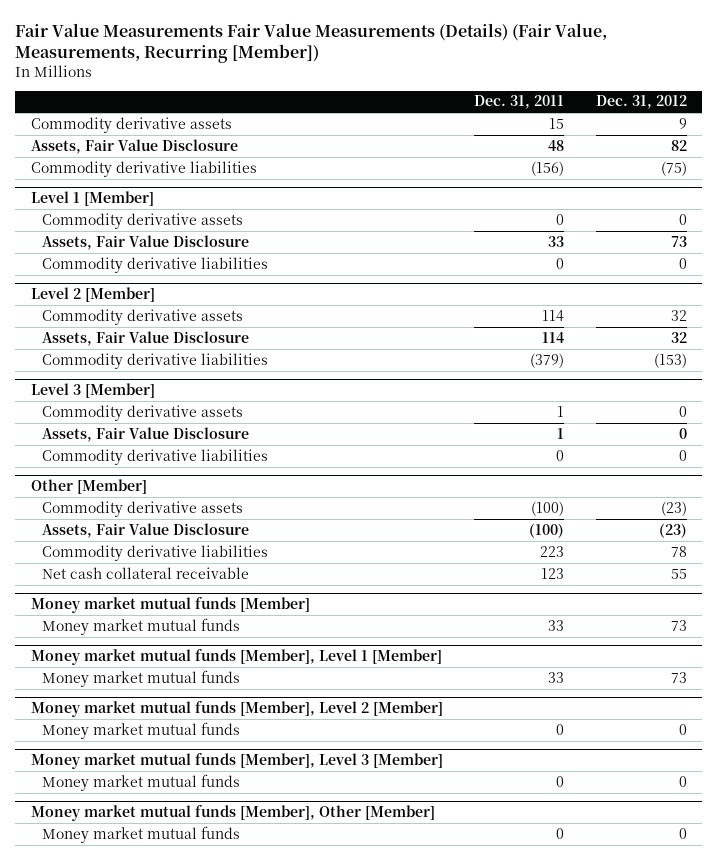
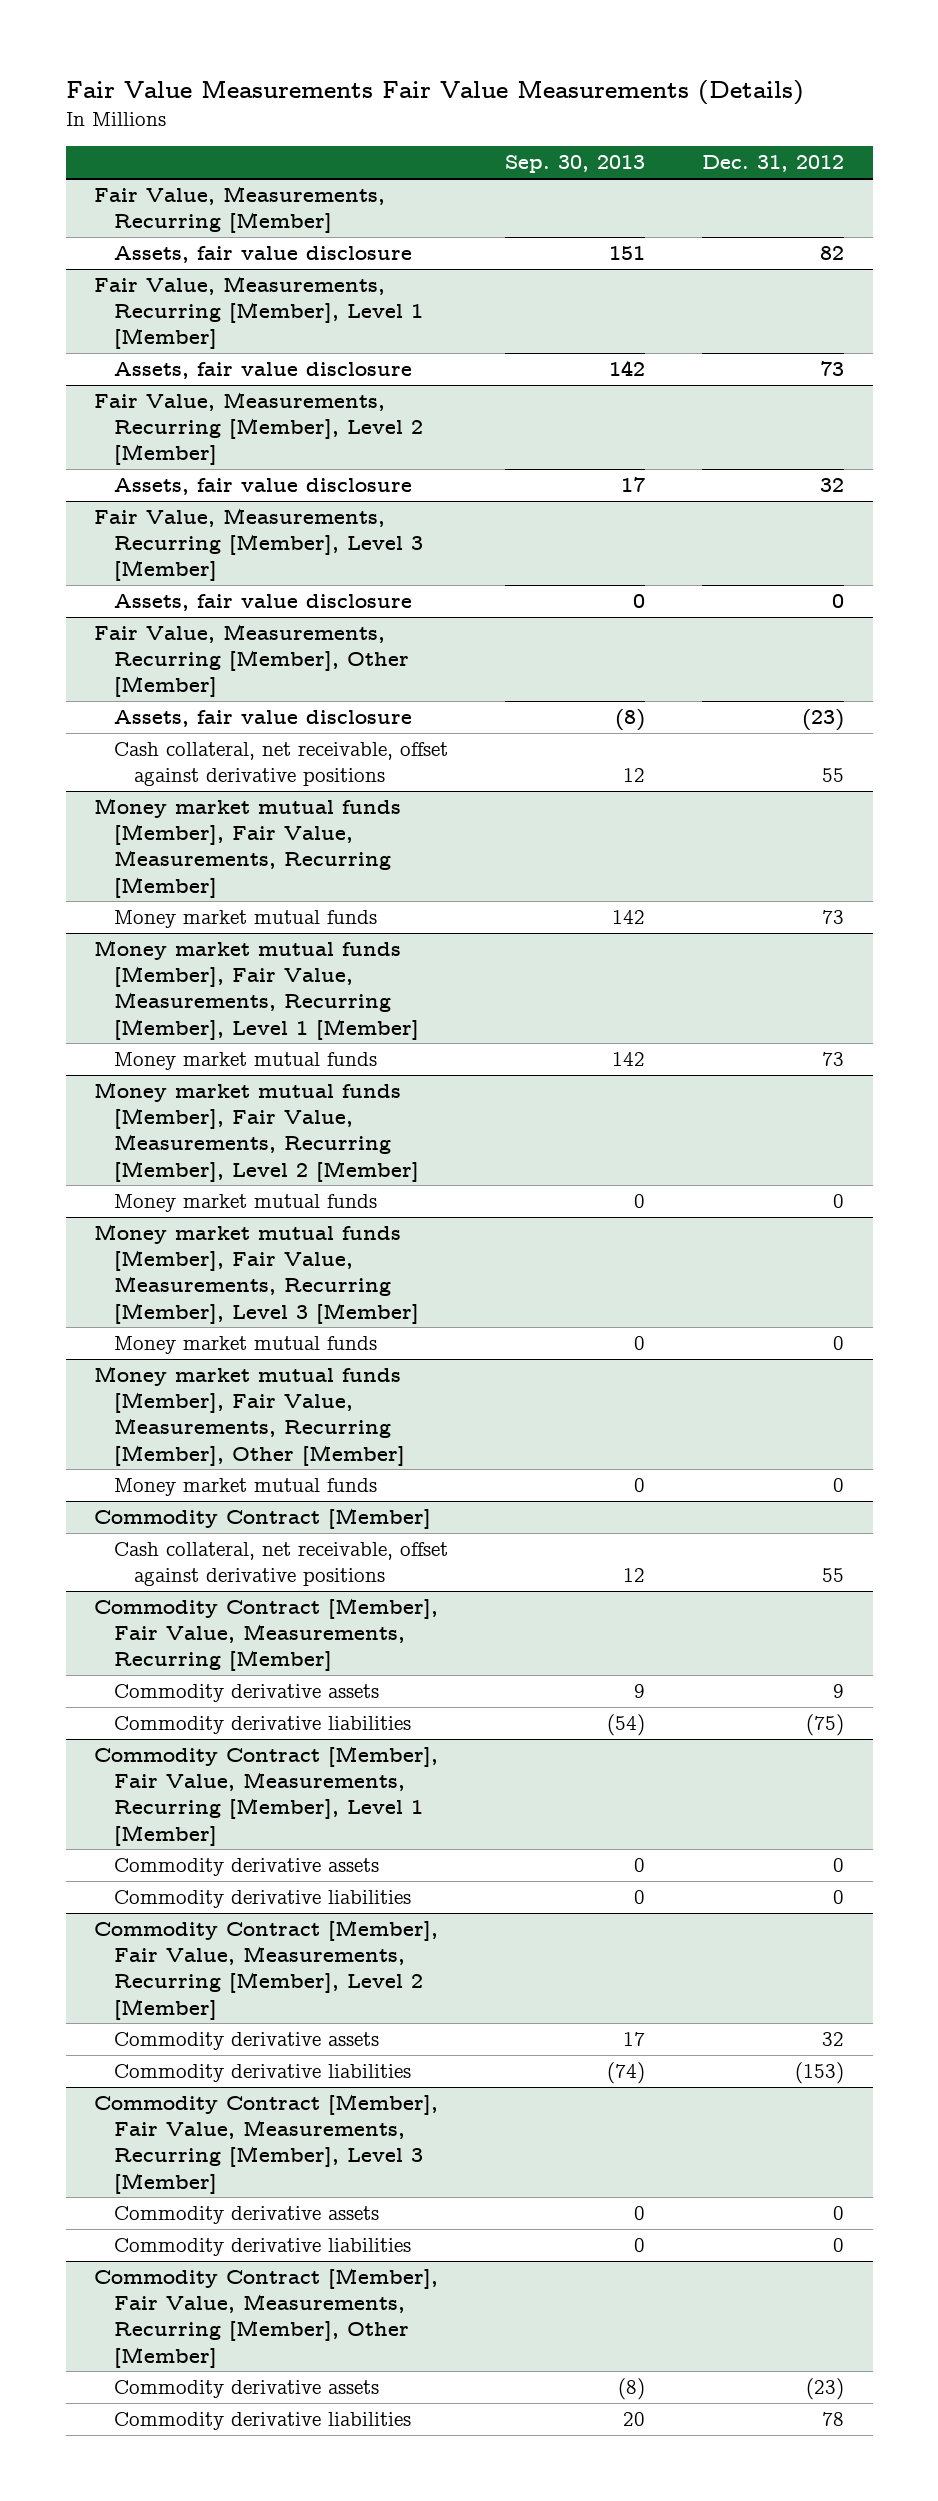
[15,22,608,64] Fair Value Measurements Fair Value Measurements (Details) (Fair Value, Measurements, Recurring [Member]) -> [65,79,804,105] Fair Value Measurements Fair Value Measurements (Details)
[474,95,565,110] Dec. 31, 2011 -> none
none -> [505,155,646,174] Sep. 30, 2013
none -> [94,186,386,234] Fair Value, Measurements, Recurring [Member]
none -> [114,246,413,264] Assets, fair value disclosure
none -> [94,276,424,350] Fair Value, Measurements, Recurring [Member], Level 1 [Member]
none -> [114,362,413,380] Assets, fair value disclosure
none -> [94,392,424,466] Fair Value, Measurements, Recurring [Member], Level 2 [Member]
none -> [114,478,413,496] Assets, fair value disclosure
none -> [94,508,424,582] Fair Value, Measurements, Recurring [Member], Level 3 [Member]
none -> [114,594,413,612] Assets, fair value disclosure
none -> [94,624,410,698] Fair Value, Measurements, Recurring [Member], Other [Member]
none -> [114,710,413,728] Assets, fair value disclosure
none -> [114,742,449,787] Cash collateral, net receivable, offset against derivative positions
none -> [94,798,402,898] Money market mutual funds [Member], Fair Value, Measurements, Recurring [Member]
none -> [114,910,378,929] Money market mutual funds
none -> [94,940,420,1040] Money market mutual funds [Member], Fair Value, Measurements, Recurring [Member], Level 1 [Member]
none -> [114,1052,378,1071] Money market mutual funds
none -> [94,1082,420,1182] Money market mutual funds [Member], Fair Value, Measurements, Recurring [Member], Level 2 [Member]
none -> [114,1194,378,1213] Money market mutual funds
none -> [94,1224,420,1324] Money market mutual funds [Member], Fair Value, Measurements, Recurring [Member], Level 3 [Member]
none -> [114,1336,378,1355] Money market mutual funds
none -> [94,1366,406,1466] Money market mutual funds [Member], Fair Value, Measurements, Recurring [Member], Other [Member]
none -> [114,1478,378,1497] Money market mutual funds
none -> [94,1508,432,1530] Commodity Contract [Member]
none -> [114,1542,449,1587] Cash collateral, net receivable, offset against derivative positions
none -> [94,1598,439,1672] Commodity Contract [Member], Fair Value, Measurements, Recurring [Member]
[30,138,238,154] Assets, Fair Value Disclosure -> none
[30,191,154,207] Level 1 [Member] -> none
none -> [94,1746,439,1846] Commodity Contract [Member], Fair Value, Measurements, Recurring [Member], Level 1 [Member]
[41,234,249,250] Assets, Fair Value Disclosure -> none
[30,287,155,303] Level 2 [Member] -> none
none -> [94,1920,439,2020] Commodity Contract [Member], Fair Value, Measurements, Recurring [Member], Level 2 [Member]
[41,330,249,346] Assets, Fair Value Disclosure -> none
[30,383,155,399] Level 3 [Member] -> none
none -> [94,2094,439,2194] Commodity Contract [Member], Fair Value, Measurements, Recurring [Member], Level 3 [Member]
[41,426,249,442] Assets, Fair Value Disclosure -> none
[30,479,147,495] Other [Member] -> none
none -> [94,2268,439,2368] Commodity Contract [Member], Fair Value, Measurements, Recurring [Member], Other [Member]
[41,522,249,538] Assets, Fair Value Disclosure -> none
[41,566,249,579] Net cash collateral receivable -> none
[30,597,310,614] Money market mutual funds [Member] -> none
[41,617,240,635] Money market mutual funds -> none
[30,649,442,666] Money market mutual funds [Member], Level 1 [Member] -> none
[41,669,240,687] Money market mutual funds -> none
[30,701,443,718] Money market mutual funds [Member], Level 2 [Member] -> none
[41,721,240,739] Money market mutual funds -> none
[30,753,443,770] Money market mutual funds [Member], Level 3 [Member] -> none
[41,773,240,791] Money market mutual funds -> none
[30,805,435,822] Money market mutual funds [Member], Other [Member] -> none
[41,825,240,843] Money market mutual funds -> none

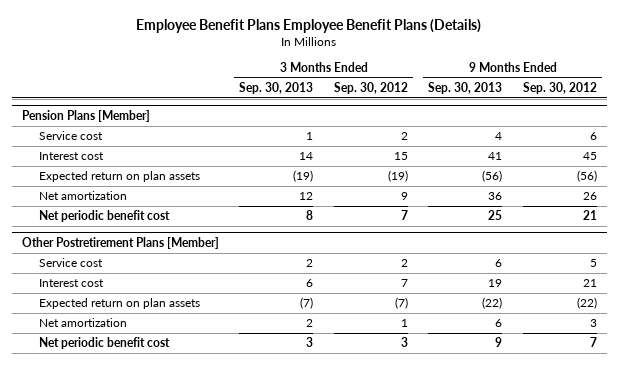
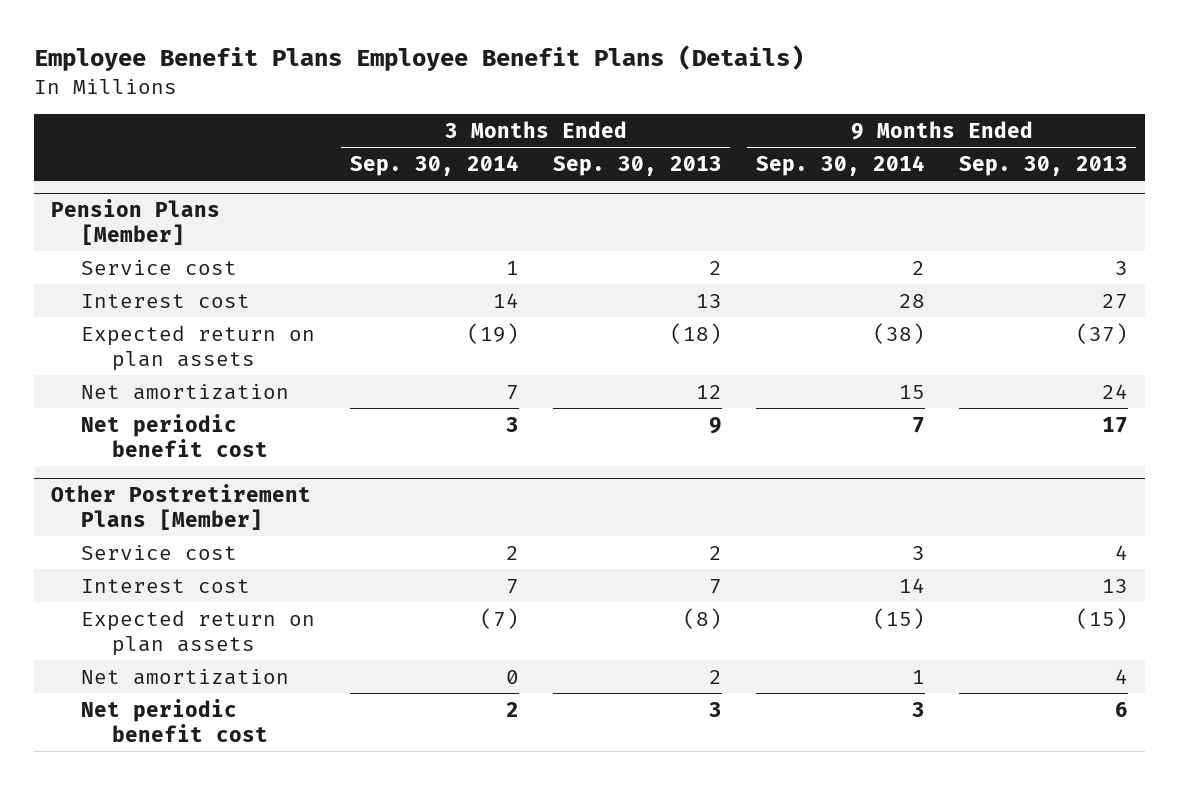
[333,81,408,94] Sep. 30, 2012 -> none
[522,81,597,94] Sep. 30, 2012 -> none
none -> [349,154,519,176] Sep. 30, 2014
none -> [755,154,925,176] Sep. 30, 2014
[306,132,314,141] 1 -> [708,260,722,275] 2
[495,132,503,141] 4 -> [1114,260,1128,275] 3
[299,152,314,161] 14 -> [695,293,722,308] 13
[488,152,503,161] 41 -> [1101,293,1128,309] 27
[293,170,314,183] (19) -> [669,322,722,344] (18)
[482,170,503,183] (56) -> [1075,322,1128,344] (37)
[488,192,503,201] 36 -> [1101,383,1128,399] 24
[306,210,314,221] 8 -> [708,416,722,434] 9
[488,210,503,221] 25 -> [1101,416,1128,433] 17
[495,259,503,268] 6 -> [1114,544,1128,560] 4
[306,279,314,288] 6 -> [708,578,722,594] 7
[488,279,503,288] 19 -> [1101,578,1128,593] 13
[300,297,314,310] (7) -> [682,607,722,629] (8)
[482,297,503,310] (22) -> [1075,607,1128,629] (15)
[495,319,503,328] 6 -> [1114,668,1128,684] 4
[495,337,503,348] 9 -> [1114,701,1128,717] 6

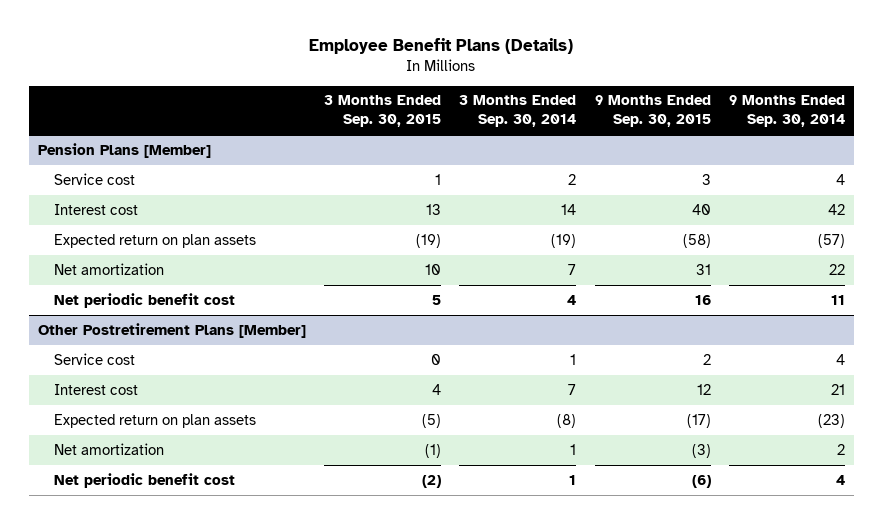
[33,44,804,71] Employee Benefit Plans Employee Benefit Plans (Details) -> [309,38,574,55] Employee Benefit Plans (Details)
[552,155,722,176] Sep. 30, 2013 -> none
[958,155,1128,176] Sep. 30, 2013 -> none
none -> [324,95,442,128] 3 Months Ended Sep. 30, 2015
none -> [594,95,711,128] 9 Months Ended Sep. 30, 2015
[505,260,519,275] 1 -> [568,173,577,185] 2
[911,260,925,275] 2 -> [835,173,845,185] 4
[898,293,925,308] 28 -> [827,203,845,215] 42
[872,322,925,344] (38) -> [817,233,845,248] (57)
[898,384,925,399] 15 -> [828,263,845,275] 22
[505,416,519,432] 3 -> [567,294,577,305] 4
[911,416,925,433] 7 -> [830,294,845,305] 11
[505,545,519,560] 2 -> [570,353,577,365] 1
[911,545,925,560] 3 -> [835,353,845,365] 4
[898,577,925,593] 14 -> [830,383,845,395] 21
[479,607,519,629] (7) -> [557,413,577,428] (8)
[872,607,925,629] (15) -> [817,413,845,428] (23)
[505,669,519,684] 0 -> [570,443,577,455] 1
[911,669,925,684] 1 -> [836,443,845,455] 2
[505,701,519,717] 2 -> [569,474,577,485] 1
[911,701,925,717] 3 -> [835,474,845,485] 4

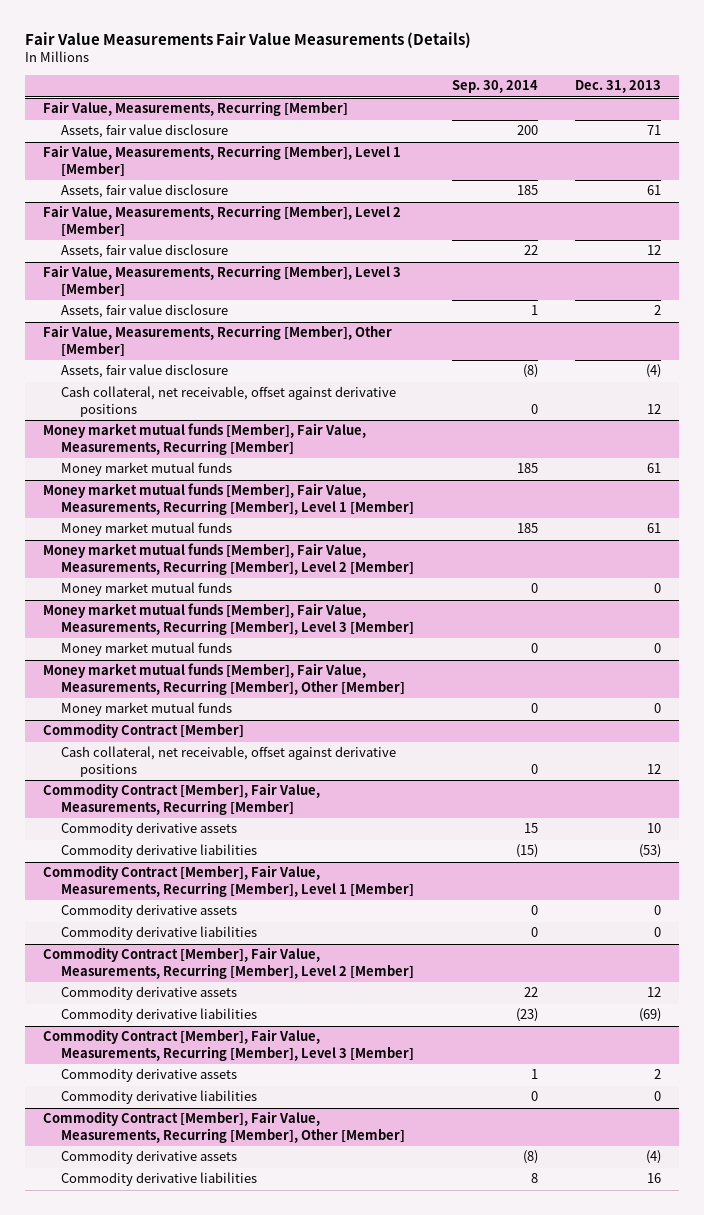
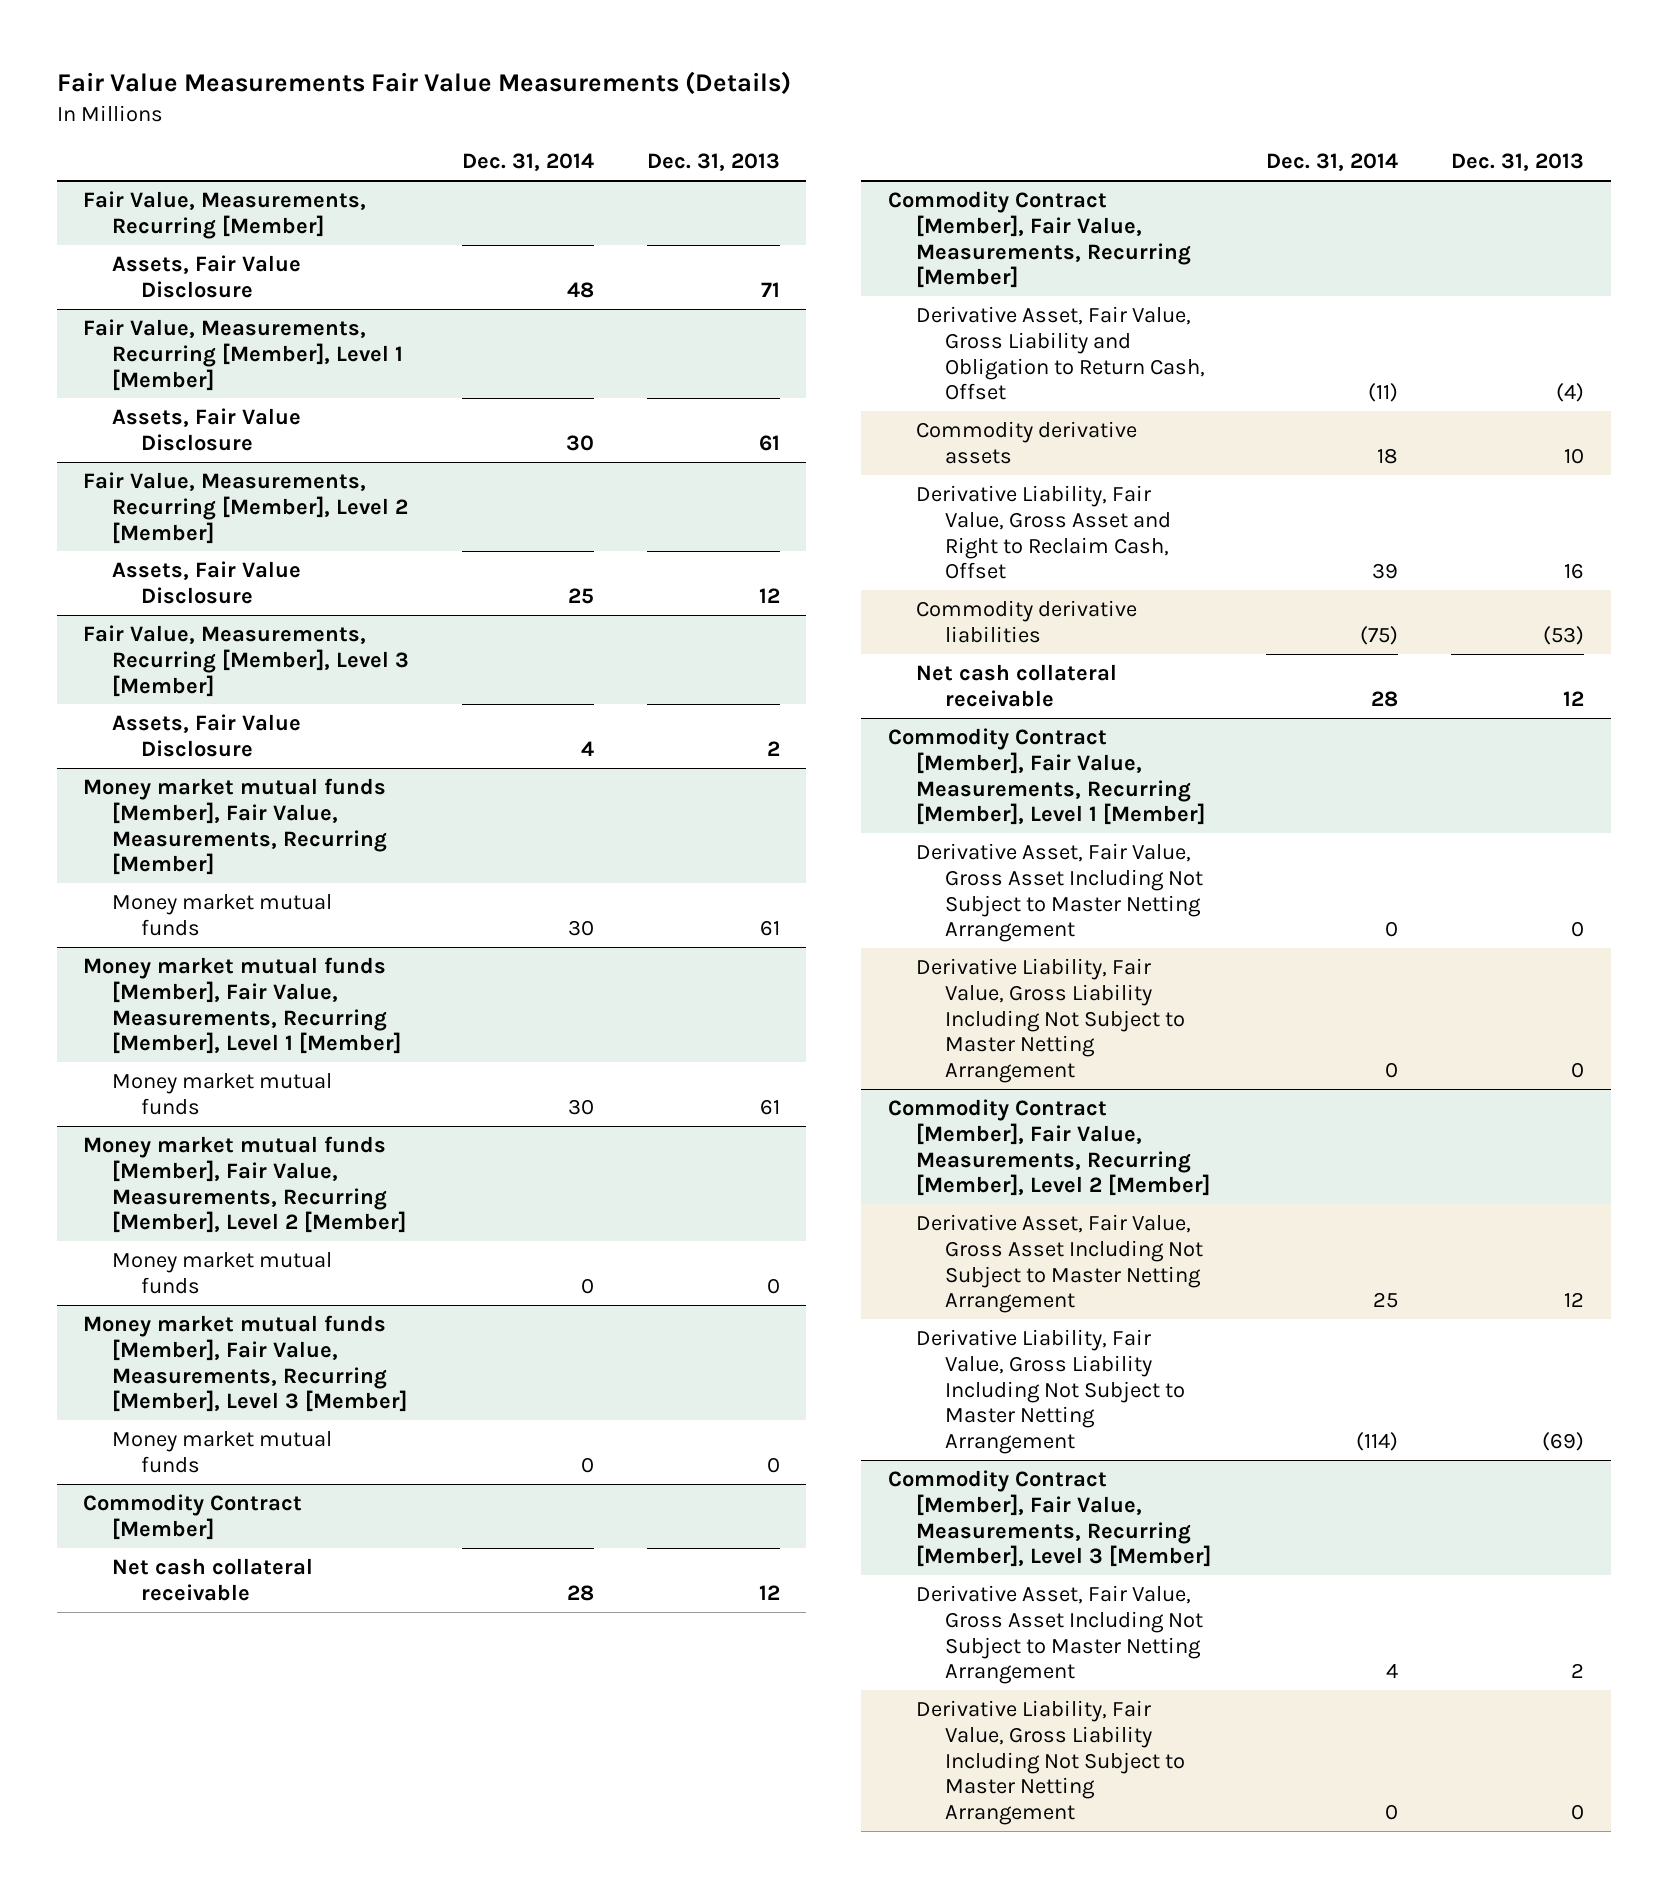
[451,80,538,94] Sep. 30, 2014 -> none
none -> [461,153,594,172] Dec. 31, 2014
[61,124,229,139] Assets, fair value disclosure -> [112,254,302,298] Assets, Fair Value Disclosure
[61,184,229,199] Assets, fair value disclosure -> [112,407,302,451] Assets, Fair Value Disclosure
[61,244,229,259] Assets, fair value disclosure -> [112,560,302,604] Assets, Fair Value Disclosure
[43,325,393,358] Fair Value, Measurements, Recurring [Member], Other [Member] -> none
[61,364,229,379] Assets, fair value disclosure -> none
[61,386,397,418] Cash collateral, net receivable, offset against derivative positions -> none
[61,304,229,319] Assets, fair value disclosure -> [112,713,302,757] Assets, Fair Value Disclosure
[43,663,406,696] Money market mutual funds [Member], Fair Value, Measurements, Recurring [Member], Other [Member] -> none
[61,702,233,717] Money market mutual funds -> none
[61,746,397,778] Cash collateral, net receivable, offset against derivative positions -> [112,1557,314,1601] Net cash collateral receivable
none -> [916,305,1206,401] Derivative Asset, Fair Value, Gross Liability and Obligation to Return Cash, Offset
none -> [916,484,1172,580] Derivative Liability, Fair Value, Gross Asset and Right to Reclaim Cash, Offset
none -> [916,663,1118,707] Net cash collateral receivable
[61,904,238,919] Commodity derivative assets -> none
[61,926,258,941] Commodity derivative liabilities -> none
none -> [916,842,1204,943] Derivative Asset, Fair Value, Gross Asset Including Not Subject to Master Netting Arrangement
none -> [916,957,1186,1084] Derivative Liability, Fair Value, Gross Liability Including Not Subject to Master Netting Arrangement
[61,986,238,1001] Commodity derivative assets -> none
[61,1008,258,1023] Commodity derivative liabilities -> none
none -> [916,1213,1204,1314] Derivative Asset, Fair Value, Gross Asset Including Not Subject to Master Netting Arrangement
none -> [916,1328,1186,1455] Derivative Liability, Fair Value, Gross Liability Including Not Subject to Master Netting Arrangement
[61,1068,238,1083] Commodity derivative assets -> none
[61,1090,258,1105] Commodity derivative liabilities -> none
[43,1111,406,1144] Commodity Contract [Member], Fair Value, Measurements, Recurring [Member], Other [Member] -> none
[61,1150,238,1165] Commodity derivative assets -> none
[61,1172,258,1187] Commodity derivative liabilities -> none
none -> [916,1584,1204,1685] Derivative Asset, Fair Value, Gross Asset Including Not Subject to Master Netting Arrangement
none -> [916,1699,1186,1826] Derivative Liability, Fair Value, Gross Liability Including Not Subject to Master Netting Arrangement

